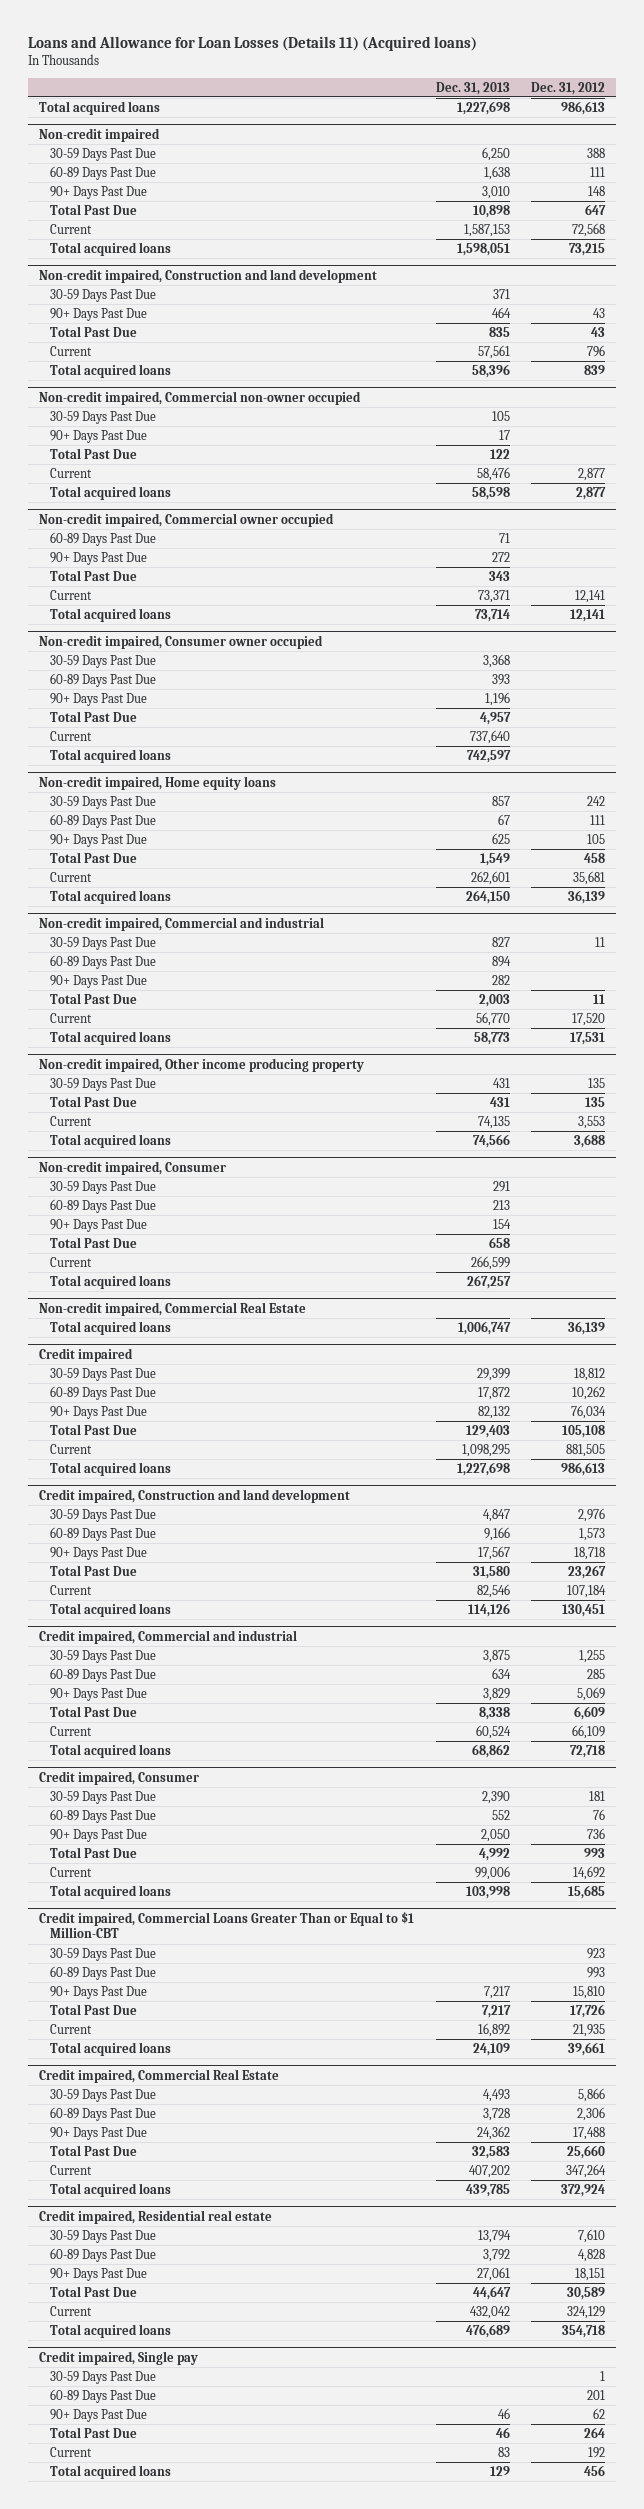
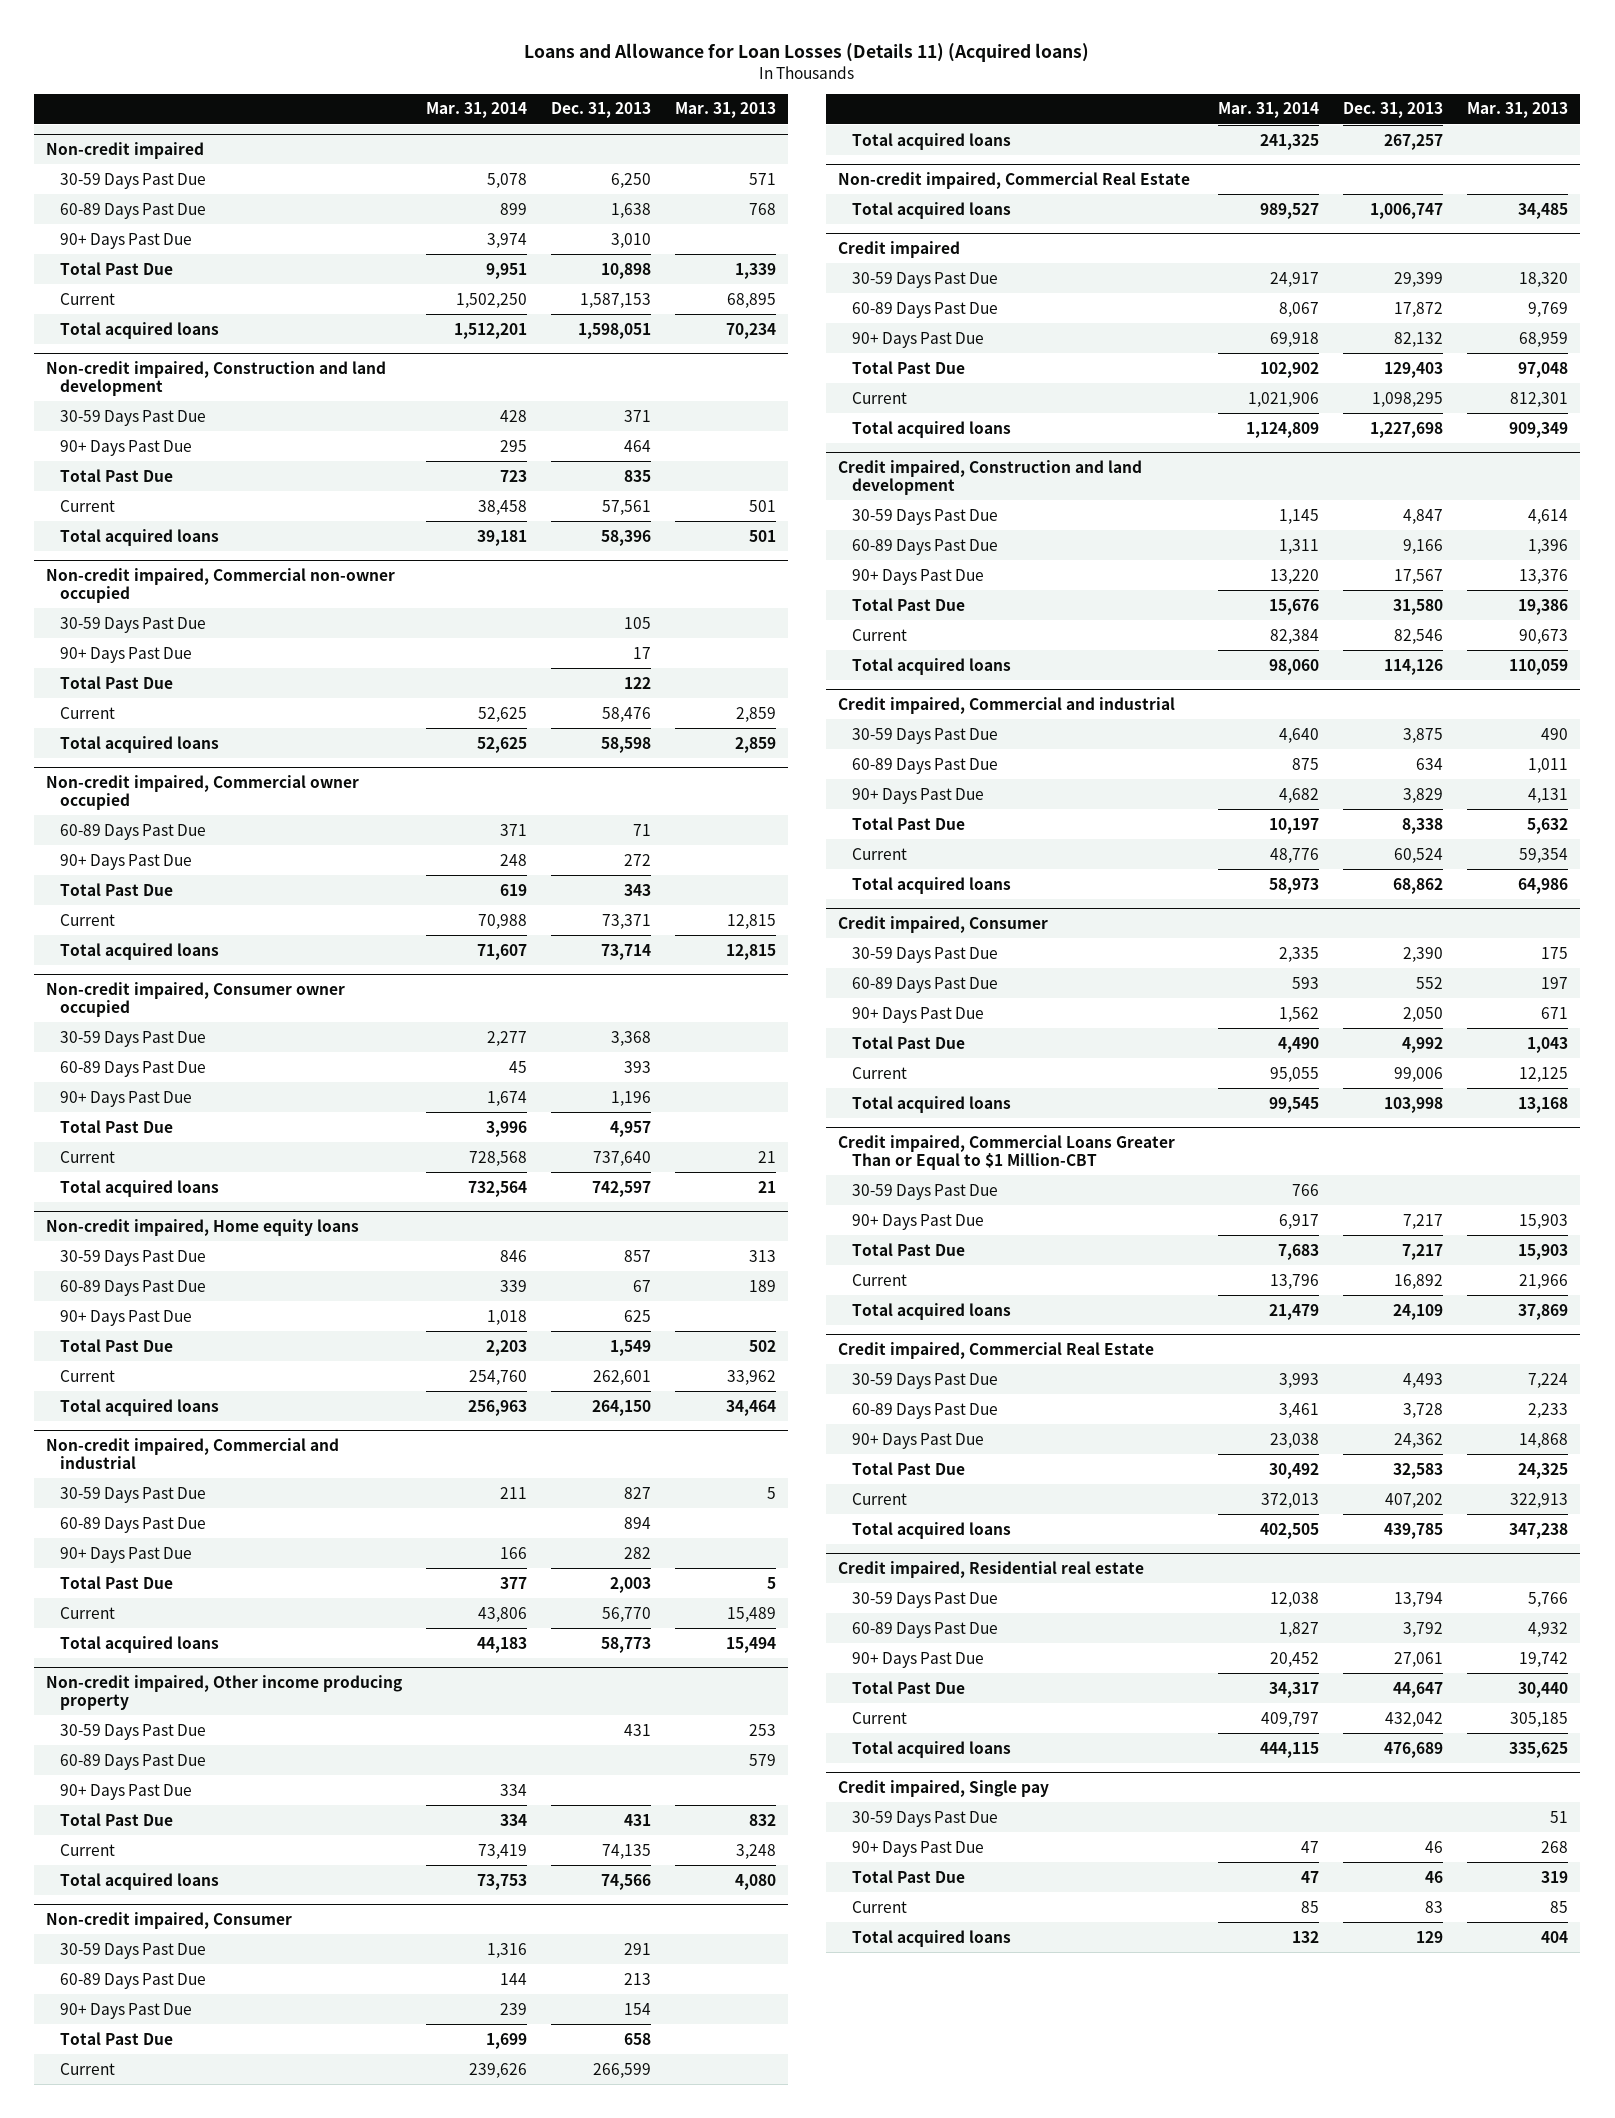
[531,81,606,95] Dec. 31, 2012 -> none
none -> [426,102,528,119] Mar. 31, 2014
none -> [675,102,777,119] Mar. 31, 2013
[39,100,161,115] Total acquired loans -> none
none -> [60,1753,207,1770] 60-89 Days Past Due
none -> [60,1783,193,1800] 90+ Days Past Due
[49,1965,156,1980] 60-89 Days Past Due -> none
[49,2388,156,2403] 60-89 Days Past Due -> none

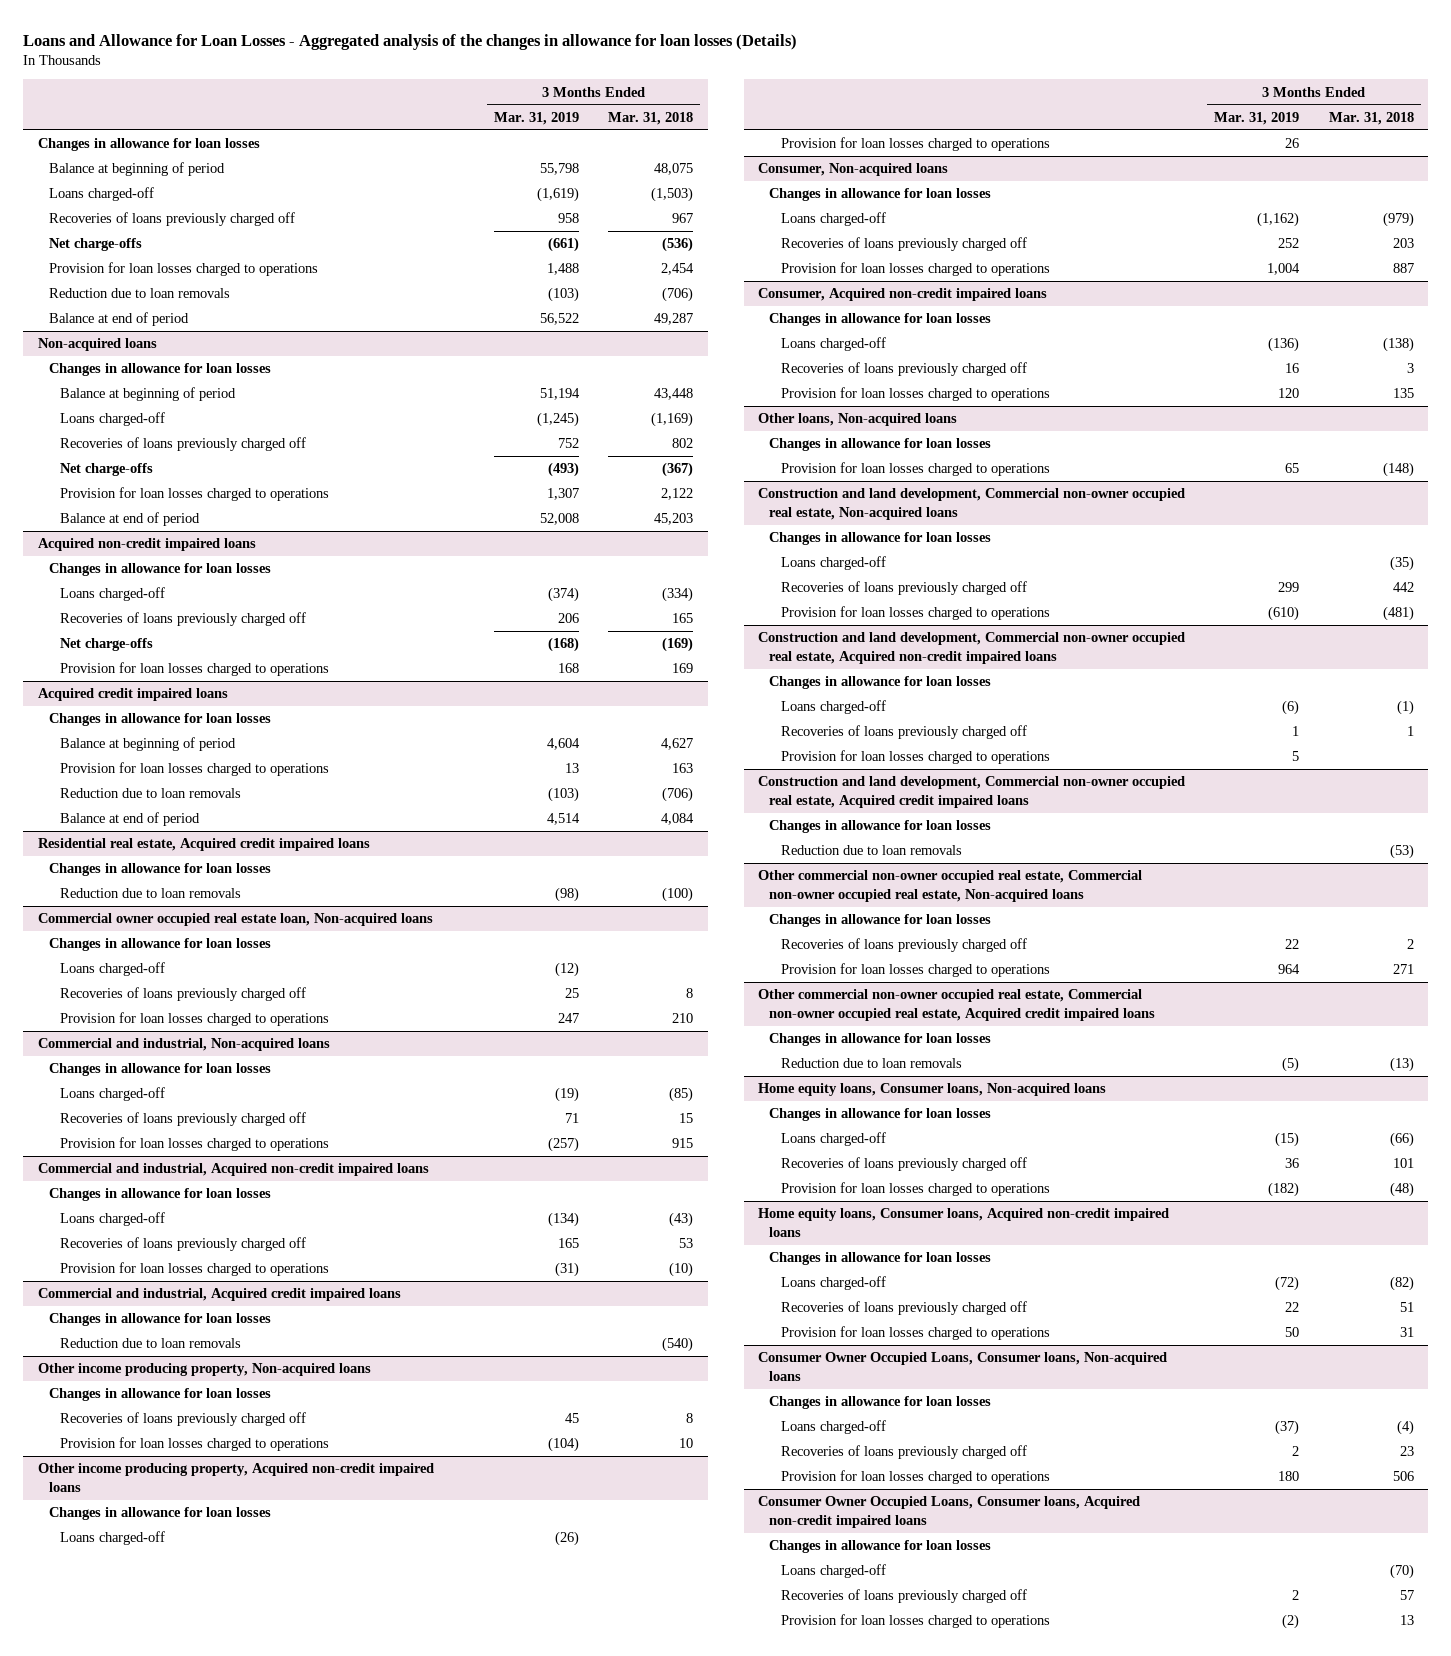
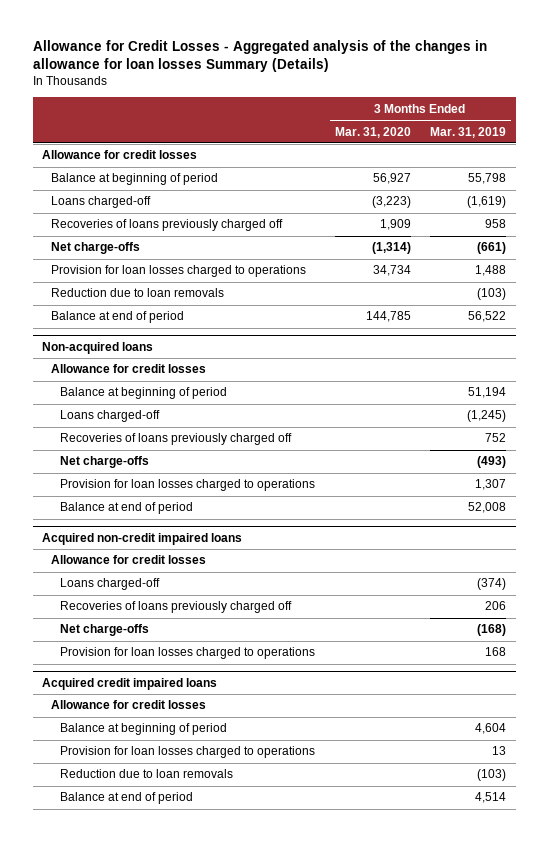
[23,33,798,50] Loans and Allowance for Loan Losses - Aggregated analysis of the changes in allowance for loan losses (Details) -> [32,40,487,73] Allowance for Credit Losses - Aggregated analysis of the changes in allowance for loan losses Summary (Details)
[608,111,694,125] Mar. 31, 2018 -> none
none -> [334,126,411,138] Mar. 31, 2020
[37,138,260,152] Changes in allowance for loan losses -> [42,150,198,160] Allowance for credit losses
[48,363,271,377] Changes in allowance for loan losses -> [51,364,207,374] Allowance for credit losses
[48,563,271,577] Changes in allowance for loan losses -> [51,555,207,565] Allowance for credit losses
[48,713,271,727] Changes in allowance for loan losses -> [51,700,207,710] Allowance for credit losses
[37,838,370,852] Residential real estate, Acquired credit impaired loans -> none
[48,863,271,877] Changes in allowance for loan losses -> none
[60,888,242,899] Reduction due to loan removals -> none
[37,913,433,927] Commercial owner occupied real estate loan, Non-acquired loans -> none
[48,938,271,952] Changes in allowance for loan losses -> none
[60,962,166,977] Loans charged-off -> none
[60,987,307,1002] Recoveries of loans previously charged off -> none
[60,1012,330,1027] Provision for loan losses charged to operations -> none
[37,1038,330,1052] Commercial and industrial, Non-acquired loans -> none
[48,1063,271,1077] Changes in allowance for loan losses -> none
[60,1087,166,1102] Loans charged-off -> none
[60,1112,307,1127] Recoveries of loans previously charged off -> none
[60,1137,330,1152] Provision for loan losses charged to operations -> none
[37,1163,429,1177] Commercial and industrial, Acquired non-credit impaired loans -> none
[48,1188,271,1202] Changes in allowance for loan losses -> none
[60,1212,166,1227] Loans charged-off -> none
[60,1237,307,1252] Recoveries of loans previously charged off -> none
[60,1262,330,1277] Provision for loan losses charged to operations -> none
[37,1288,401,1302] Commercial and industrial, Acquired credit impaired loans -> none
[48,1313,271,1327] Changes in allowance for loan losses -> none
[60,1338,242,1349] Reduction due to loan removals -> none
[37,1363,371,1377] Other income producing property, Non-acquired loans -> none
[48,1388,271,1402] Changes in allowance for loan losses -> none
[60,1412,307,1427] Recoveries of loans previously charged off -> none
[60,1437,330,1452] Provision for loan losses charged to operations -> none
[37,1463,434,1492] Other income producing property, Acquired non-credit impaired loans -> none
[48,1507,271,1521] Changes in allowance for loan losses -> none
[60,1531,166,1546] Loans charged-off -> none
[780,137,1050,152] Provision for loan losses charged to operations -> none
[758,163,949,177] Consumer, Non-acquired loans -> none
[769,188,992,202] Changes in allowance for loan losses -> none
[780,212,886,227] Loans charged-off -> none
[780,237,1027,252] Recoveries of loans previously charged off -> none
[780,262,1050,277] Provision for loan losses charged to operations -> none
[758,288,1048,302] Consumer, Acquired non-credit impaired loans -> none
[769,313,992,327] Changes in allowance for loan losses -> none
[780,337,886,352] Loans charged-off -> none
[780,362,1027,377] Recoveries of loans previously charged off -> none
[780,387,1050,402] Provision for loan losses charged to operations -> none
[758,413,958,427] Other loans, Non-acquired loans -> none
[769,438,992,452] Changes in allowance for loan losses -> none
[780,462,1050,477] Provision for loan losses charged to operations -> none
[758,488,1186,520] Construction and land development, Commercial non-owner occupied real estate, Non-acquired loans -> none
[769,532,992,546] Changes in allowance for loan losses -> none
[780,556,886,571] Loans charged-off -> none
[780,581,1027,596] Recoveries of loans previously charged off -> none
[780,606,1050,621] Provision for loan losses charged to operations -> none
[758,632,1186,664] Construction and land development, Commercial non-owner occupied real estate, Acquired non-credit impaired loans -> none
[769,676,992,690] Changes in allowance for loan losses -> none
[780,700,886,715] Loans charged-off -> none
[780,725,1027,740] Recoveries of loans previously charged off -> none
[780,750,1050,765] Provision for loan losses charged to operations -> none
[758,776,1186,808] Construction and land development, Commercial non-owner occupied real estate, Acquired credit impaired loans -> none
[769,820,992,834] Changes in allowance for loan losses -> none
[780,845,962,856] Reduction due to loan removals -> none
[758,870,1143,902] Other commercial non-owner occupied real estate, Commercial non-owner occupied real estate, Non-acquired loans -> none
[769,914,992,928] Changes in allowance for loan losses -> none
[780,938,1027,953] Recoveries of loans previously charged off -> none
[780,963,1050,978] Provision for loan losses charged to operations -> none
[758,989,1156,1021] Other commercial non-owner occupied real estate, Commercial non-owner occupied real estate, Acquired credit impaired loans -> none
[769,1033,992,1047] Changes in allowance for loan losses -> none
[780,1058,962,1069] Reduction due to loan removals -> none
[758,1083,1107,1097] Home equity loans, Consumer loans, Non-acquired loans -> none
[769,1108,992,1122] Changes in allowance for loan losses -> none
[780,1132,886,1147] Loans charged-off -> none
[780,1157,1027,1172] Recoveries of loans previously charged off -> none
[780,1182,1050,1197] Provision for loan losses charged to operations -> none
[758,1208,1170,1237] Home equity loans, Consumer loans, Acquired non-credit impaired loans -> none
[769,1252,992,1266] Changes in allowance for loan losses -> none
[780,1276,886,1291] Loans charged-off -> none
[780,1301,1027,1316] Recoveries of loans previously charged off -> none
[780,1326,1050,1341] Provision for loan losses charged to operations -> none
[758,1352,1168,1381] Consumer Owner Occupied Loans, Consumer loans, Non-acquired loans -> none
[769,1396,992,1410] Changes in allowance for loan losses -> none
[780,1420,886,1435] Loans charged-off -> none
[780,1445,1027,1460] Recoveries of loans previously charged off -> none
[780,1470,1050,1485] Provision for loan losses charged to operations -> none
[758,1496,1141,1528] Consumer Owner Occupied Loans, Consumer loans, Acquired non-credit impaired loans -> none
[769,1540,992,1554] Changes in allowance for loan losses -> none
[780,1564,886,1579] Loans charged-off -> none
[780,1589,1027,1604] Recoveries of loans previously charged off -> none
[780,1614,1050,1629] Provision for loan losses charged to operations -> none

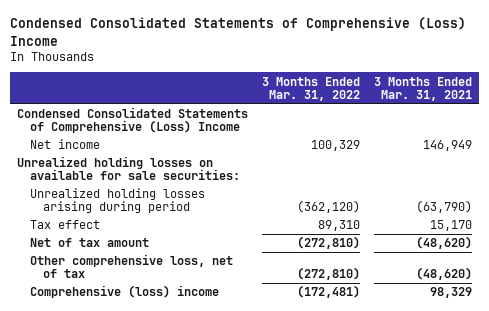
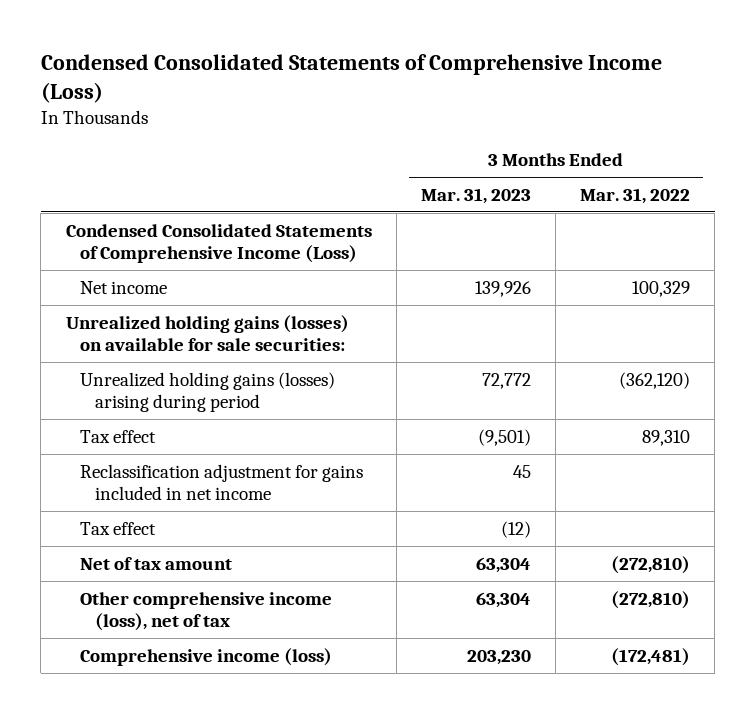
[10,16,467,46] Condensed Consolidated Statements of Comprehensive (Loss) Income -> [40,53,662,103] Condensed Consolidated Statements of Comprehensive Income (Loss)
[373,76,472,101] 3 Months Ended Mar. 31, 2021 -> none
none -> [420,187,531,204] Mar. 31, 2023
[17,107,249,134] Condensed Consolidated Statements of Comprehensive (Loss) Income -> [65,223,372,263] Condensed Consolidated Statements of Comprehensive Income (Loss)
[17,156,240,181] Unrealized holding losses on available for sale securities: -> [65,314,349,351] Unrealized holding gains (losses) on available for sale securities:
[29,188,205,214] Unrealized holding losses arising during period -> [80,371,336,412] Unrealized holding gains (losses) arising during period
none -> [80,463,364,500] Reclassification adjustment for gains included in net income
none -> [80,521,157,535] Tax effect
[29,254,233,279] Other comprehensive loss, net of tax -> [80,591,333,631] Other comprehensive income (loss), net of tax
[29,285,219,299] Comprehensive (loss) income -> [80,647,333,666] Comprehensive income (loss)

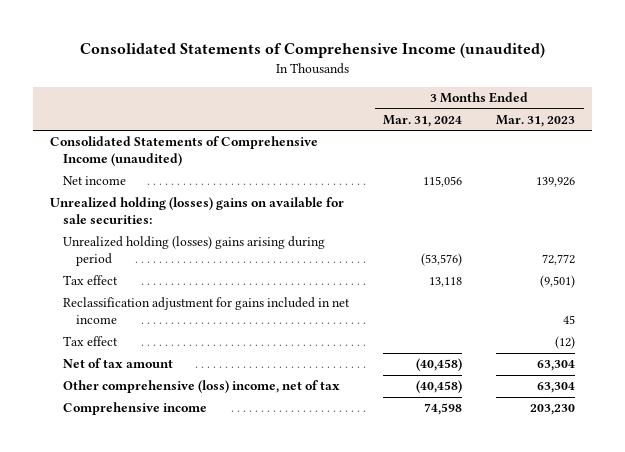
[40,53,662,103] Condensed Consolidated Statements of Comprehensive Income (Loss) -> [79,43,545,59] Consolidated Statements of Comprehensive Income (unaudited)
[580,187,691,204] Mar. 31, 2022 -> none
none -> [383,114,463,127] Mar. 31, 2024
[65,223,372,263] Condensed Consolidated Statements of Comprehensive Income (Loss) -> [50,136,319,167] Consolidated Statements of Comprehensive Income (unaudited)
[65,314,349,351] Unrealized holding gains (losses) on available for sale securities: -> [50,197,345,225] Unrealized holding (losses) gains on available for sale securities:
[80,371,336,412] Unrealized holding gains (losses) arising during period -> [63,236,326,267] Unrealized holding (losses) gains arising during period
[80,591,333,631] Other comprehensive income (loss), net of tax -> [63,380,341,394] Other comprehensive (loss) income, net of tax
[80,647,333,666] Comprehensive income (loss) -> [63,402,208,416] Comprehensive income

